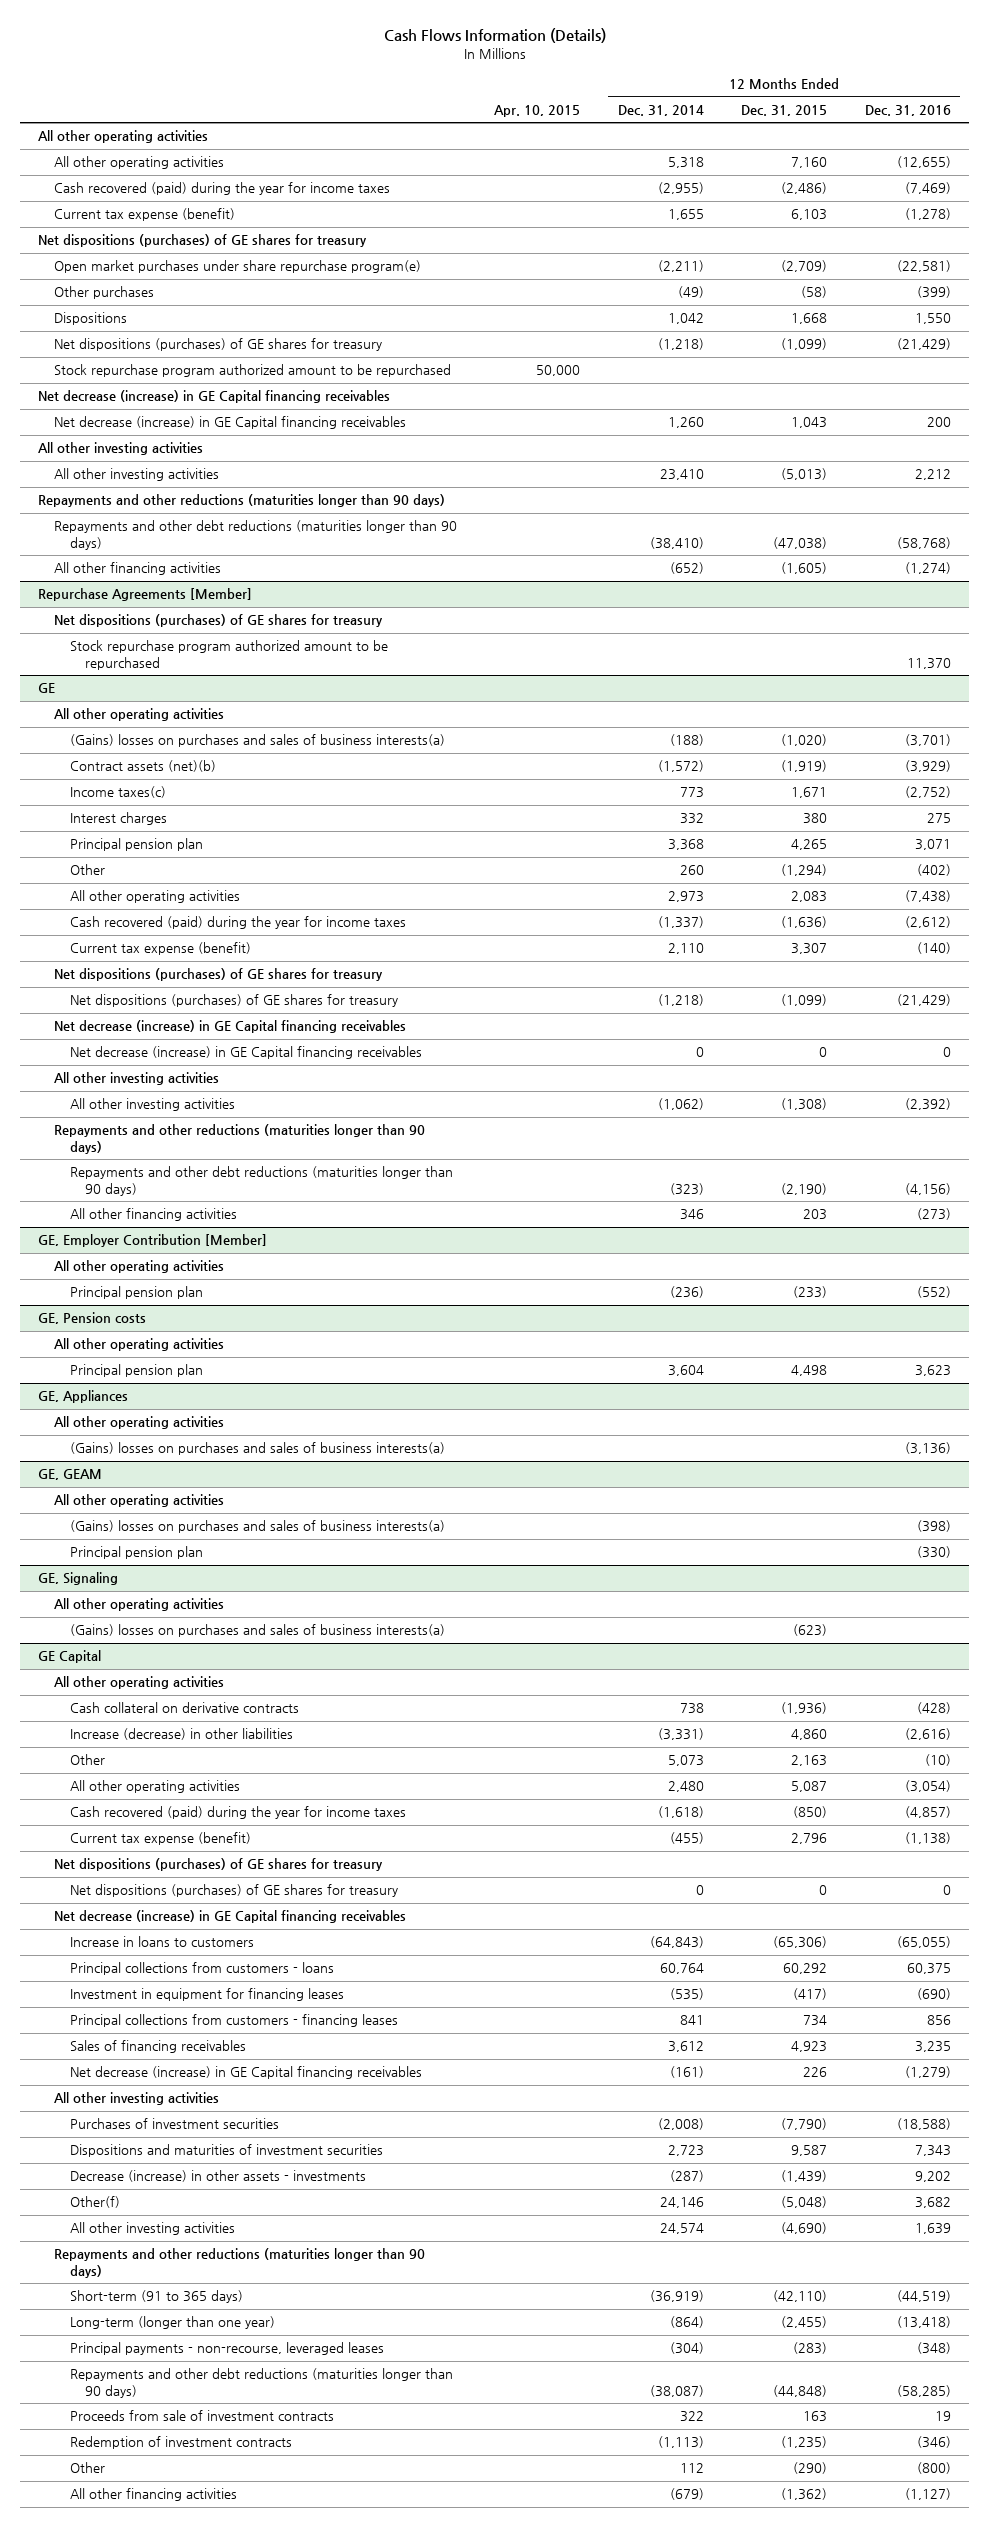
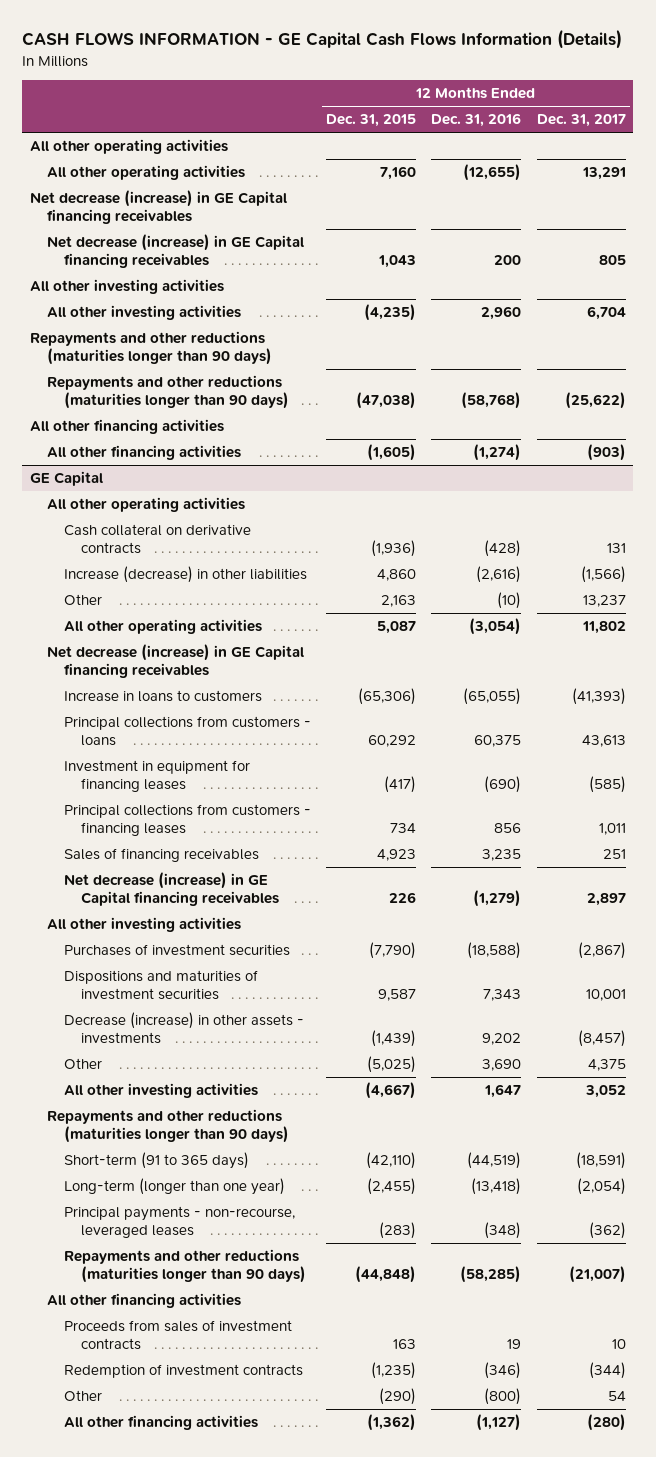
[383,28,606,44] Cash Flows Information (Details) -> [22,29,623,50] CASH FLOWS INFORMATION - GE Capital Cash Flows Information (Details)
[494,105,581,118] Apr. 10, 2015 -> none
[617,105,704,117] Dec. 31, 2014 -> none
none -> [536,114,626,128] Dec. 31, 2017
[54,182,391,196] Cash recovered (paid) during the year for income taxes -> none
[54,208,236,222] Current tax expense (benefit) -> none
[38,234,368,248] Net dispositions (purchases) of GE shares for treasury -> none
[54,260,422,274] Open market purchases under share repurchase program(e) -> none
[54,286,155,300] Other purchases -> none
[54,312,128,326] Dispositions -> none
[54,338,383,352] Net dispositions (purchases) of GE shares for treasury -> none
[54,364,452,378] Stock repurchase program authorized amount to be repurchased -> none
[781,468,828,481] (5,013) -> [364,303,417,321] (4,235)
[914,469,951,481] 2,212 -> [481,305,522,320] 2,960
[54,520,458,550] Repayments and other debt reductions (maturities longer than 90 days) -> [46,374,289,409] Repayments and other reductions (maturities longer than 90 days)
none -> [29,418,224,434] All other financing activities
[38,588,253,602] Repurchase Agreements [Member] -> none
[54,614,384,628] Net dispositions (purchases) of GE shares for treasury -> none
[69,640,388,670] Stock repurchase program authorized amount to be repurchased -> none
[38,683,56,694] GE -> none
[54,708,225,722] All other operating activities -> none
[69,734,445,748] (Gains) losses on purchases and sales of business interests(a) -> none
[69,760,216,773] Contract assets (net)(b) -> none
[69,786,166,799] Income taxes(c) -> none
[69,812,167,826] Interest charges -> none
[69,838,203,852] Principal pension plan -> none
[69,864,105,876] Other -> none
[69,890,240,904] All other operating activities -> none
[69,916,406,930] Cash recovered (paid) during the year for income taxes -> none
[69,942,251,956] Current tax expense (benefit) -> none
[54,968,384,982] Net dispositions (purchases) of GE shares for treasury -> none
[69,994,398,1008] Net dispositions (purchases) of GE shares for treasury -> none
[54,1020,407,1034] Net decrease (increase) in GE Capital financing receivables -> none
[69,1046,422,1060] Net decrease (increase) in GE Capital financing receivables -> none
[54,1072,220,1086] All other investing activities -> none
[69,1098,235,1112] All other investing activities -> none
[54,1124,426,1154] Repayments and other reductions (maturities longer than 90 days) -> none
[69,1166,453,1196] Repayments and other debt reductions (maturities longer than 90 days) -> none
[69,1208,237,1222] All other financing activities -> none
[38,1234,268,1248] GE, Employer Contribution [Member] -> none
[54,1260,225,1274] All other operating activities -> none
[69,1286,203,1300] Principal pension plan -> none
[38,1312,147,1325] GE, Pension costs -> none
[54,1338,225,1352] All other operating activities -> none
[69,1364,203,1378] Principal pension plan -> none
[38,1390,129,1404] GE, Appliances -> none
[54,1416,225,1430] All other operating activities -> none
[69,1442,445,1456] (Gains) losses on purchases and sales of business interests(a) -> none
[38,1469,103,1481] GE, GEAM -> none
[54,1494,225,1508] All other operating activities -> none
[69,1520,445,1534] (Gains) losses on purchases and sales of business interests(a) -> none
[69,1546,203,1560] Principal pension plan -> none
[38,1572,119,1586] GE, Signaling -> none
[54,1598,225,1612] All other operating activities -> none
[69,1624,445,1638] (Gains) losses on purchases and sales of business interests(a) -> none
[69,1806,406,1820] Cash recovered (paid) during the year for income taxes -> none
[69,1832,251,1846] Current tax expense (benefit) -> none
[54,1858,384,1872] Net dispositions (purchases) of GE shares for treasury -> none
[69,1884,398,1898] Net dispositions (purchases) of GE shares for treasury -> none
[69,2196,120,2209] Other(f) -> [63,1057,102,1069] Other
[781,2196,828,2209] (5,048) -> [367,1055,417,1073] (5,025)
[914,2197,951,2209] 3,682 -> [482,1058,522,1071] 3,690
[781,2222,828,2235] (4,690) -> [365,1081,417,1099] (4,667)
[914,2223,951,2235] 1,639 -> [484,1083,522,1098] 1,647
[69,2368,453,2398] Repayments and other debt reductions (maturities longer than 90 days) -> [63,1248,306,1283] Repayments and other reductions (maturities longer than 90 days)
none -> [46,1292,241,1308] All other financing activities
[69,2410,334,2422] Proceeds from sale of investment contracts -> [63,1319,292,1350] Proceeds from sales of investment contracts

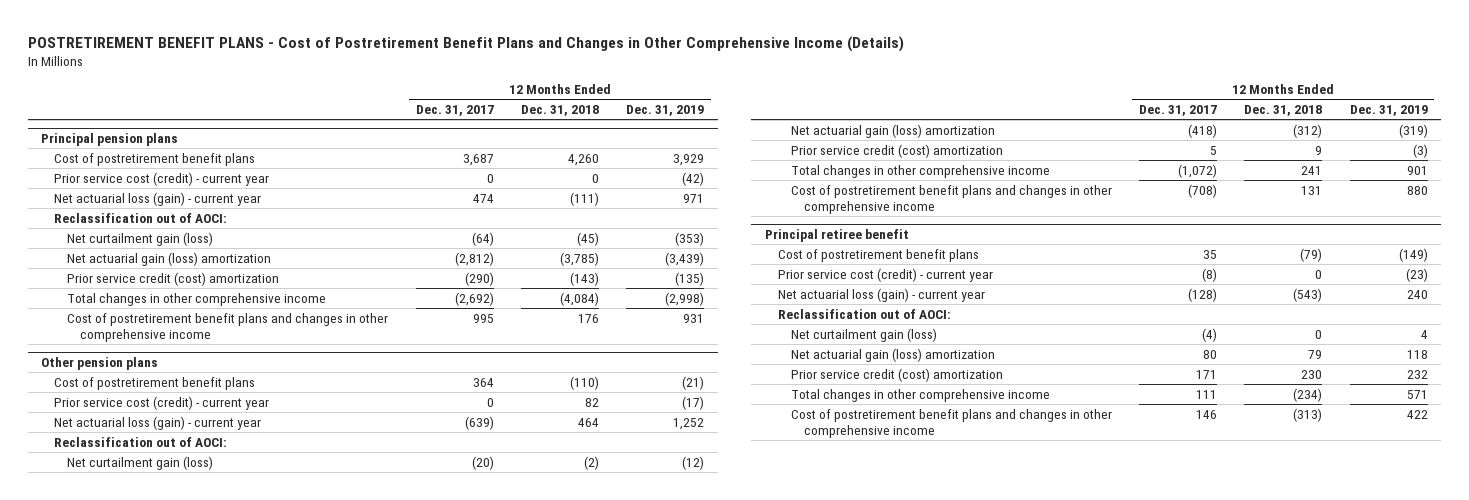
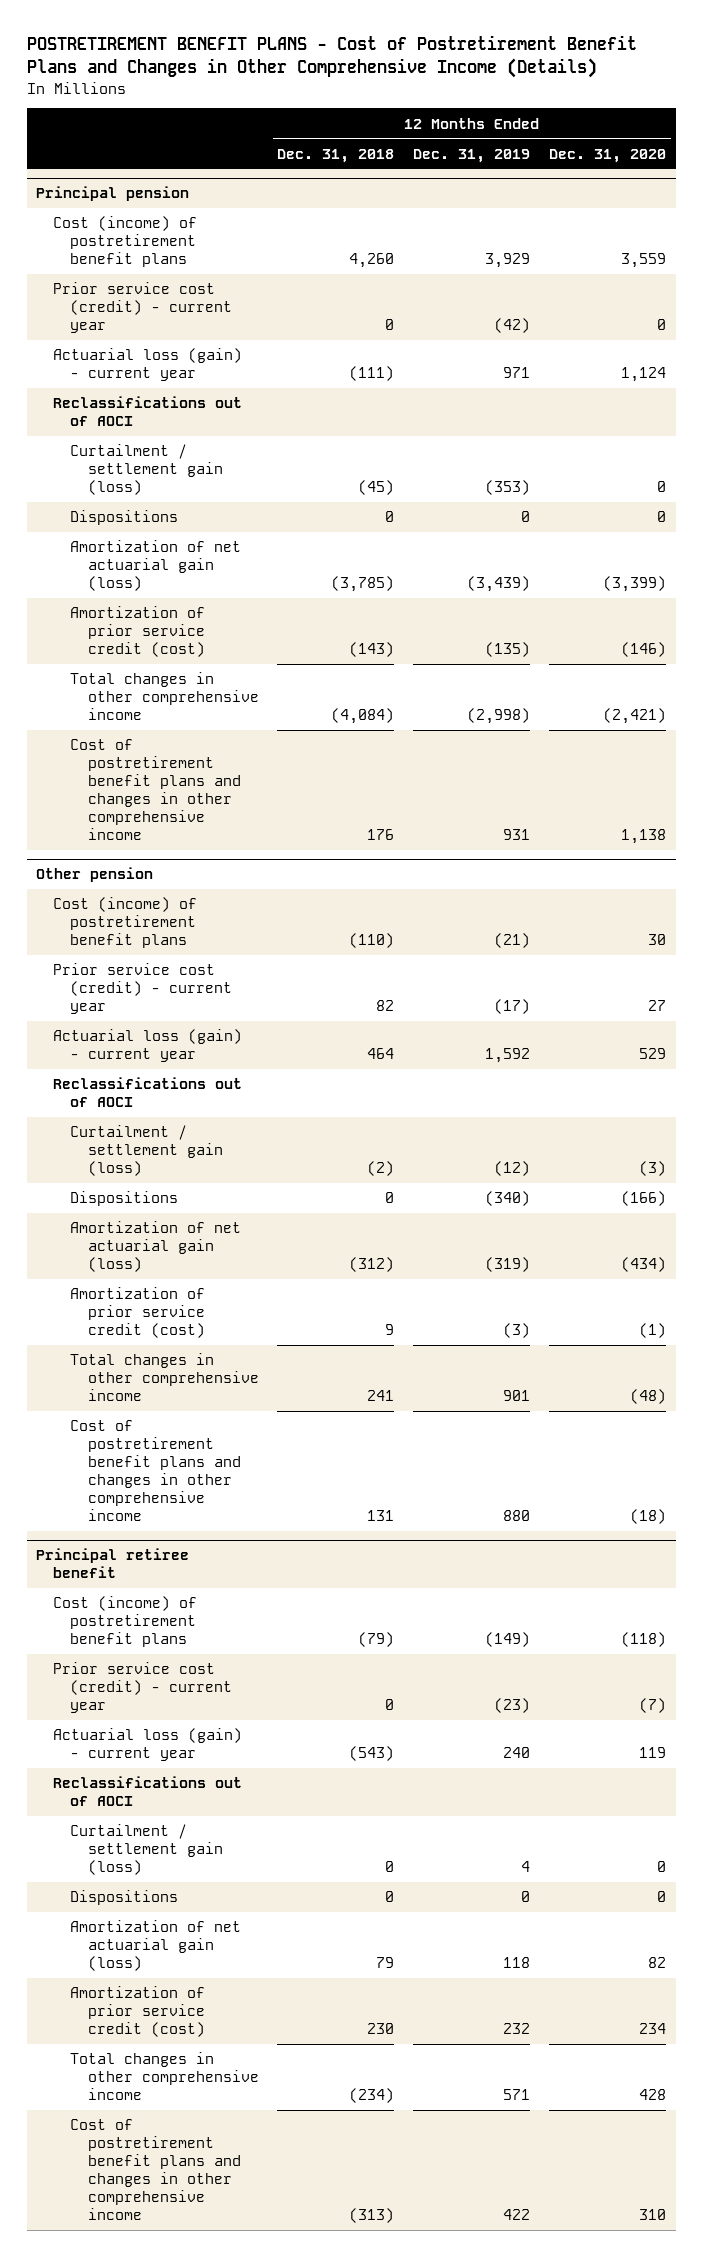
[415,104,494,116] Dec. 31, 2017 -> none
none -> [549,148,667,163] Dec. 31, 2020
[41,132,179,146] Principal pension plans -> [36,186,190,202] Principal pension
[54,152,256,166] Cost of postretirement benefit plans -> [53,216,198,268] Cost (income) of postretirement benefit plans
[54,191,262,206] Net actuarial loss (gain) - current year -> [53,348,243,382] Actuarial loss (gain) - current year
[54,212,228,223] Reclassification out of AOCI: -> [53,396,243,427] Reclassifications out of AOCI
[67,231,214,246] Net curtailment gain (loss) -> [70,444,223,496] Curtailment / settlement gain (loss)
none -> [70,510,179,526] Dispositions
[67,251,272,266] Net actuarial gain (loss) amortization -> [70,540,242,592] Amortization of net actuarial gain (loss)
[67,271,280,286] Prior service credit (cost) amortization -> [70,606,206,658] Amortization of prior service credit (cost)
[41,356,159,370] Other pension plans -> [36,867,154,883] Other pension
[54,376,256,390] Cost of postretirement benefit plans -> [53,897,198,949] Cost (income) of postretirement benefit plans
[54,415,262,430] Net actuarial loss (gain) - current year -> [53,1029,243,1063] Actuarial loss (gain) - current year
[673,417,705,430] 1,252 -> [485,1048,531,1064] 1,592
[54,436,228,447] Reclassification out of AOCI: -> [53,1077,243,1108] Reclassifications out of AOCI
[67,455,214,470] Net curtailment gain (loss) -> [70,1125,223,1177] Curtailment / settlement gain (loss)
none -> [70,1191,179,1207] Dispositions
[790,123,995,138] Net actuarial gain (loss) amortization -> [70,1221,242,1273] Amortization of net actuarial gain (loss)
[790,143,1003,158] Prior service credit (cost) amortization -> [70,1287,206,1339] Amortization of prior service credit (cost)
[777,248,979,262] Cost of postretirement benefit plans -> [53,1596,198,1648] Cost (income) of postretirement benefit plans
[777,287,985,302] Net actuarial loss (gain) - current year -> [53,1728,243,1762] Actuarial loss (gain) - current year
[777,308,951,319] Reclassification out of AOCI: -> [53,1776,243,1807] Reclassifications out of AOCI
[790,327,937,342] Net curtailment gain (loss) -> [70,1824,223,1876] Curtailment / settlement gain (loss)
none -> [70,1890,179,1906] Dispositions
[790,347,995,362] Net actuarial gain (loss) amortization -> [70,1920,242,1972] Amortization of net actuarial gain (loss)
[790,367,1003,382] Prior service credit (cost) amortization -> [70,1986,206,2038] Amortization of prior service credit (cost)

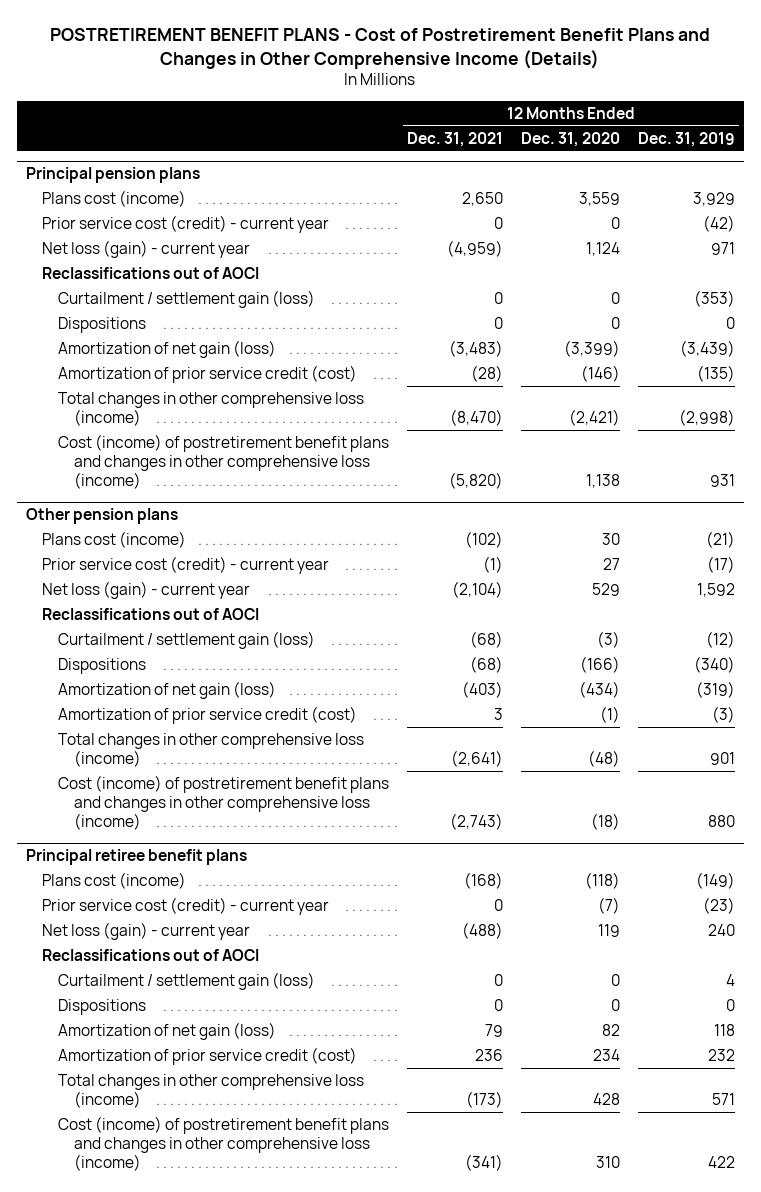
[277,148,395,163] Dec. 31, 2018 -> none
none -> [407,131,504,147] Dec. 31, 2021
[36,186,190,202] Principal pension -> [26,167,201,184] Principal pension plans
[53,216,198,268] Cost (income) of postretirement benefit plans -> [42,190,187,208] Plans cost (income)
[53,348,243,382] Actuarial loss (gain) - current year -> [42,240,251,259] Net loss (gain) - current year
[70,540,242,592] Amortization of net actuarial gain (loss) -> [58,340,277,359] Amortization of net gain (loss)
[70,672,259,721] Total changes in other comprehensive income -> [58,392,365,426] Total changes in other comprehensive loss (income)
[70,739,241,841] Cost of postretirement benefit plans and changes in other comprehensive income -> [58,434,390,489] Cost (income) of postretirement benefit plans and changes in other comprehensive loss (income)
[36,867,154,883] Other pension -> [26,508,179,525] Other pension plans
[53,897,198,949] Cost (income) of postretirement benefit plans -> [42,531,187,549] Plans cost (income)
[53,1029,243,1063] Actuarial loss (gain) - current year -> [42,581,251,600] Net loss (gain) - current year
[70,1221,242,1273] Amortization of net actuarial gain (loss) -> [58,681,277,700] Amortization of net gain (loss)
[70,1353,259,1402] Total changes in other comprehensive income -> [58,733,365,767] Total changes in other comprehensive loss (income)
[70,1420,241,1522] Cost of postretirement benefit plans and changes in other comprehensive income -> [58,775,390,830] Cost (income) of postretirement benefit plans and changes in other comprehensive loss (income)
[36,1548,190,1579] Principal retiree benefit -> [26,849,248,866] Principal retiree benefit plans
[53,1596,198,1648] Cost (income) of postretirement benefit plans -> [42,872,187,890] Plans cost (income)
[53,1728,243,1762] Actuarial loss (gain) - current year -> [42,922,251,941] Net loss (gain) - current year
[70,1920,242,1972] Amortization of net actuarial gain (loss) -> [58,1022,277,1041] Amortization of net gain (loss)
[70,2052,259,2101] Total changes in other comprehensive income -> [58,1074,365,1108] Total changes in other comprehensive loss (income)
[70,2119,241,2221] Cost of postretirement benefit plans and changes in other comprehensive income -> [58,1116,390,1171] Cost (income) of postretirement benefit plans and changes in other comprehensive loss (income)

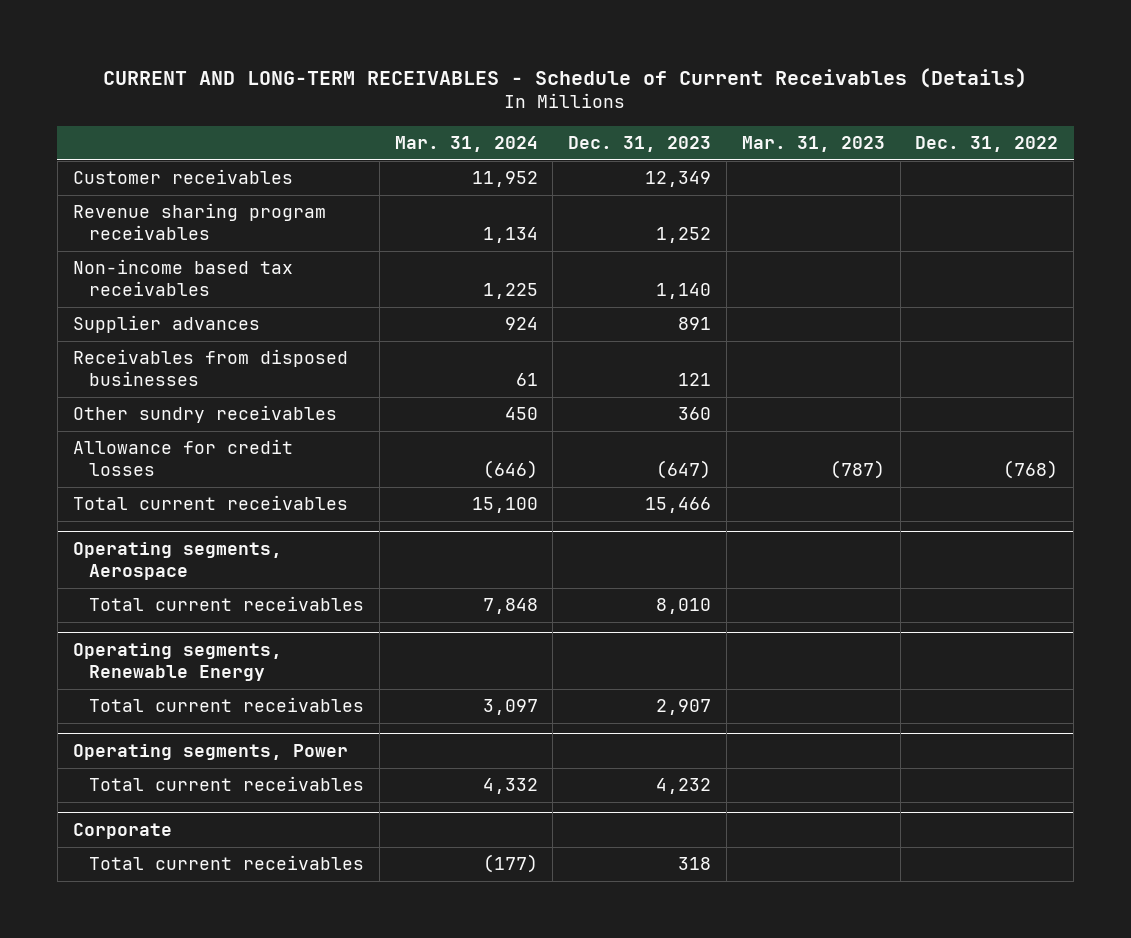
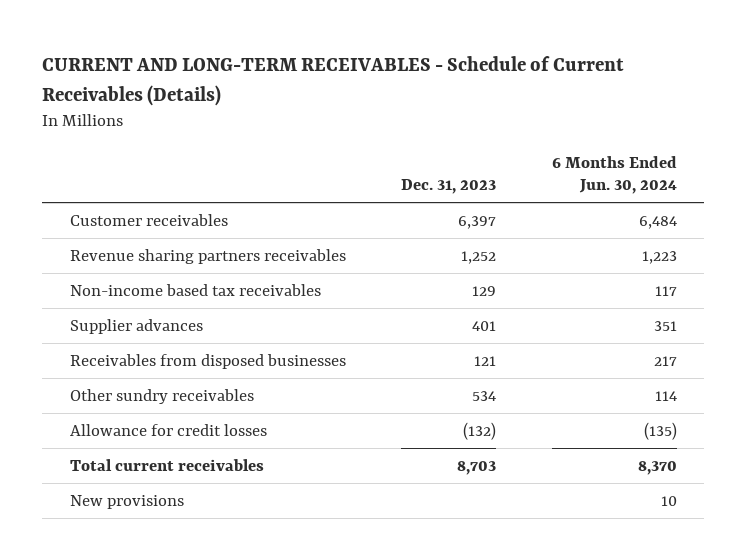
[394,136,538,153] Mar. 31, 2024 -> none
[741,136,885,153] Mar. 31, 2023 -> none
[915,136,1059,153] Dec. 31, 2022 -> none
none -> [551,156,677,195] 6 Months Ended Jun. 30, 2024
[645,171,712,188] 12,349 -> [458,216,497,230] 6,397
[72,203,326,241] Revenue sharing program receivables -> [69,249,346,265] Revenue sharing partners receivables
[656,283,712,300] 1,140 -> [472,286,497,297] 129
[678,317,712,331] 891 -> [472,321,497,332] 401
[72,542,282,581] Operating segments, Aerospace -> none
[88,596,364,612] Total current receivables -> none
[72,643,282,682] Operating segments, Renewable Energy -> none
[88,697,364,713] Total current receivables -> none
[72,744,348,761] Operating segments, Power -> none
[88,776,364,792] Total current receivables -> none
[72,823,172,840] Corporate -> none
[88,855,364,871] Total current receivables -> none
[678,407,712,421] 360 -> [472,391,497,402] 534
[656,460,712,480] (647) -> [463,422,497,441] (132)
[645,497,712,514] 15,466 -> [457,461,497,476] 8,703
none -> [69,495,184,510] New provisions

